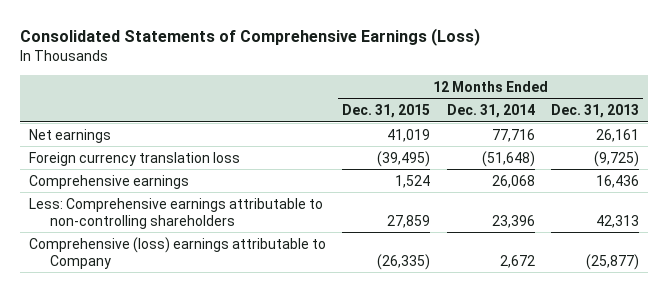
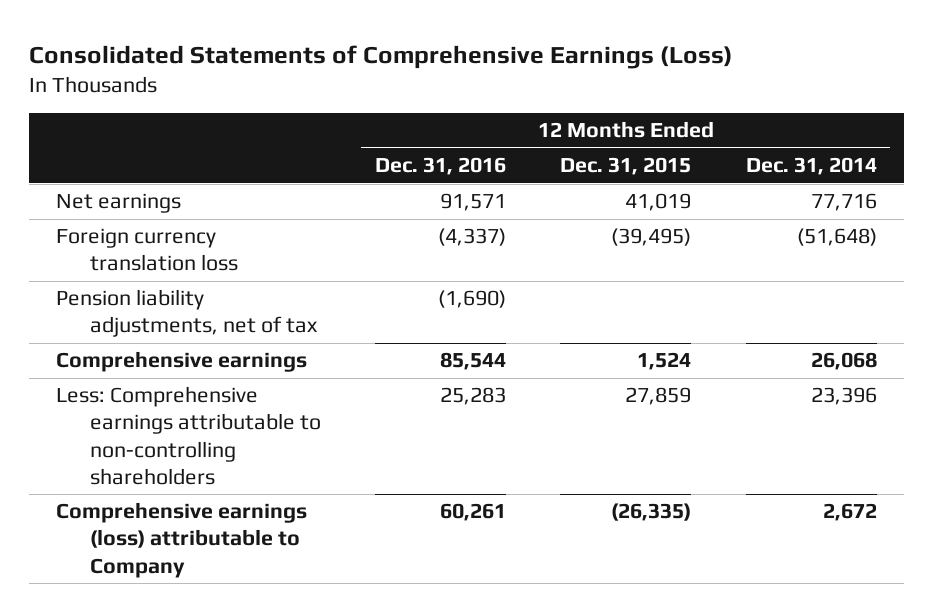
[551,104,640,119] Dec. 31, 2013 -> none
none -> [375,157,507,176] Dec. 31, 2016
none -> [56,289,318,338] Pension liability adjustments, net of tax
[28,236,326,269] Comprehensive (loss) earnings attributable to Company -> [56,502,308,578] Comprehensive earnings (loss) attributable to Company

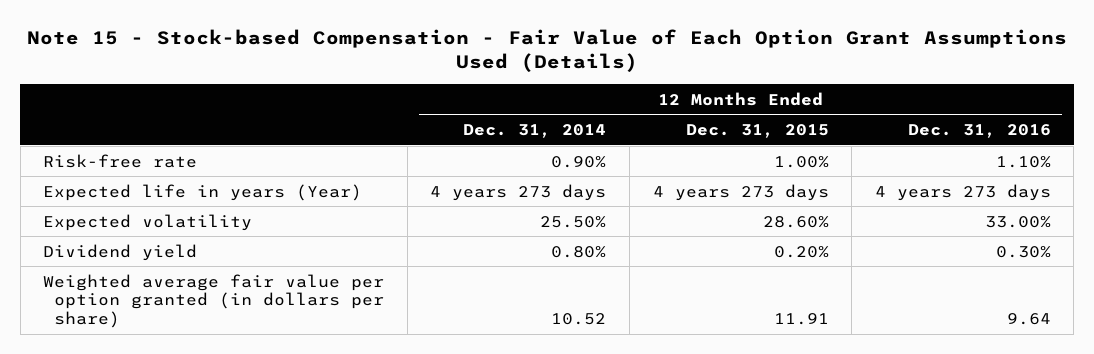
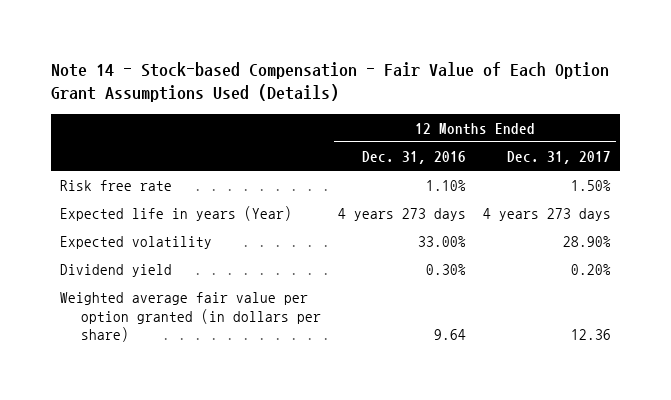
[26,29,1067,73] Note 15 - Stock-based Compensation - Fair Value of Each Option Grant Assumptions Used (Details) -> [51,61,610,103] Note 14 - Stock-based Compensation - Fair Value of Each Option Grant Assumptions Used (Details)
[463,123,607,138] Dec. 31, 2014 -> none
[685,123,829,138] Dec. 31, 2015 -> none
none -> [507,150,612,164] Dec. 31, 2017
[43,153,198,168] Risk-free rate -> [59,179,172,191] Risk free rate

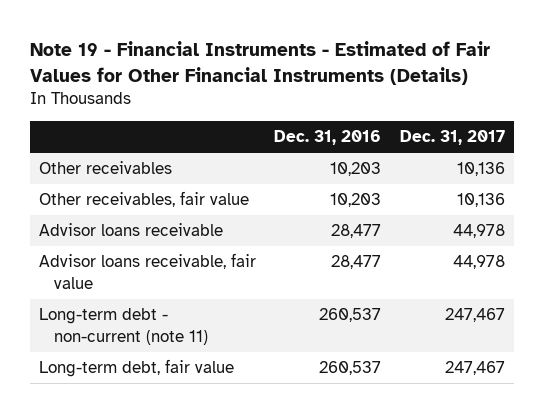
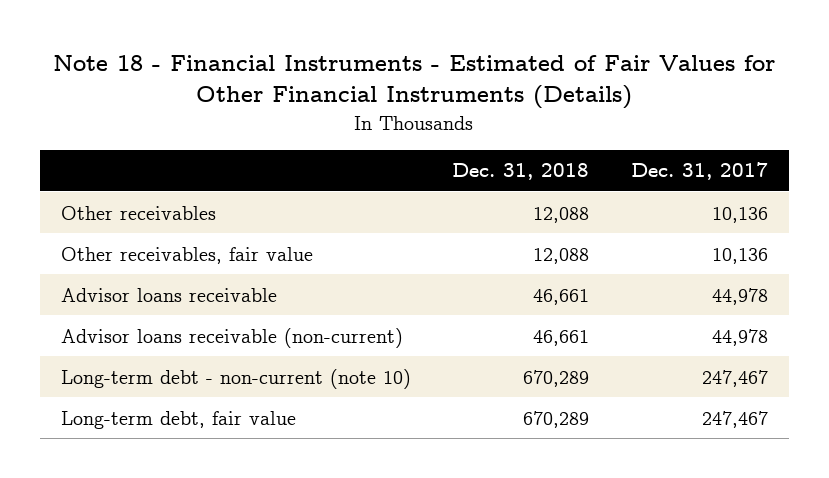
[29,40,490,85] Note 19 - Financial Instruments - Estimated of Fair Values for Other Financial Instruments (Details) -> [53,55,776,110] Note 18 - Financial Instruments - Estimated of Fair Values for Other Financial Instruments (Details)
[274,130,382,146] Dec. 31, 2016 -> none
none -> [452,163,590,181] Dec. 31, 2018
[38,253,256,290] Advisor loans receivable, fair value -> [60,327,403,348] Advisor loans receivable (non-current)
[38,308,208,346] Long-term debt - non-current (note 11) -> [60,368,411,389] Long-term debt - non-current (note 10)

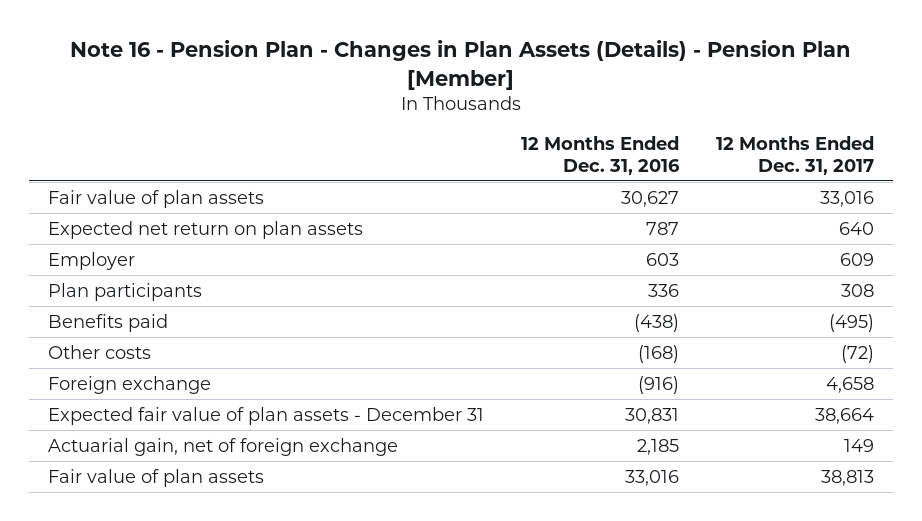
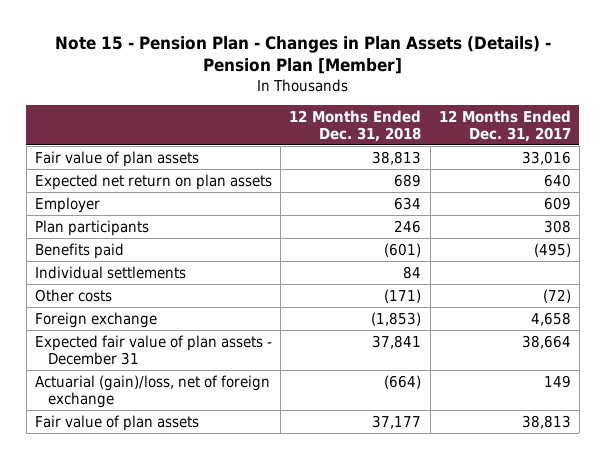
[70,40,852,90] Note 16 - Pension Plan - Changes in Plan Assets (Details) - Pension Plan [Member] -> [54,35,551,75] Note 15 - Pension Plan - Changes in Plan Assets (Details) - Pension Plan [Member]
[521,136,681,175] 12 Months Ended Dec. 31, 2016 -> none
none -> [289,109,422,142] 12 Months Ended Dec. 31, 2018
none -> [35,265,187,279] Individual settlements
[47,437,398,456] Actuarial gain, net of foreign exchange -> [35,374,271,408] Actuarial (gain)/loss, net of foreign exchange

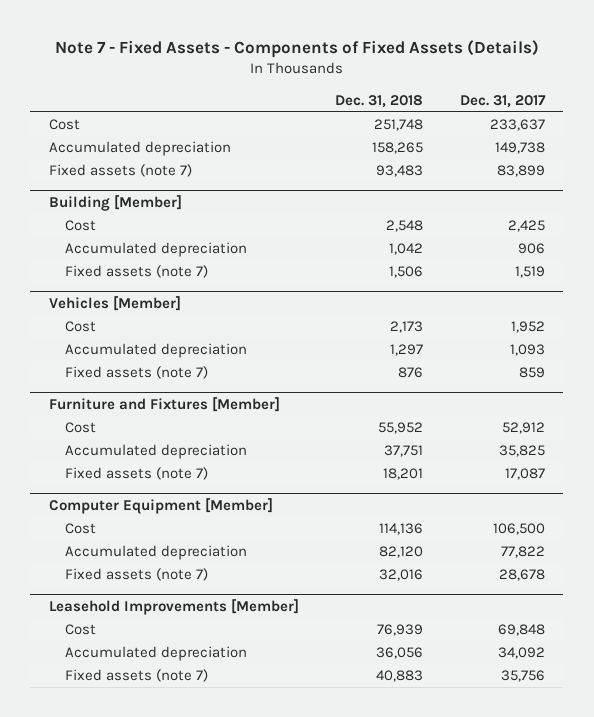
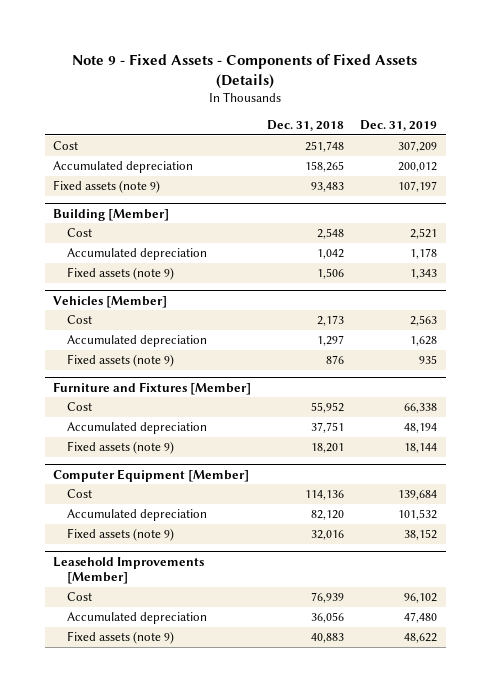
[54,40,539,59] Note 7 - Fixed Assets - Components of Fixed Assets (Details) -> [72,53,418,89] Note 9 - Fixed Assets - Components of Fixed Assets (Details)
[460,94,547,108] Dec. 31, 2017 -> none
none -> [360,119,438,131] Dec. 31, 2019
[48,164,192,178] Fixed assets (note 7) -> [52,180,160,194] Fixed assets (note 9)
[64,265,208,279] Fixed assets (note 7) -> [67,267,175,281] Fixed assets (note 9)
[64,366,208,380] Fixed assets (note 7) -> [67,354,175,368] Fixed assets (note 9)
[64,467,208,481] Fixed assets (note 7) -> [67,441,175,455] Fixed assets (note 9)
[64,568,208,582] Fixed assets (note 7) -> [67,528,175,542] Fixed assets (note 9)
[64,669,208,683] Fixed assets (note 7) -> [67,631,175,645] Fixed assets (note 9)

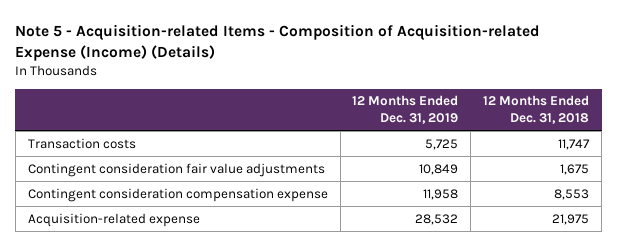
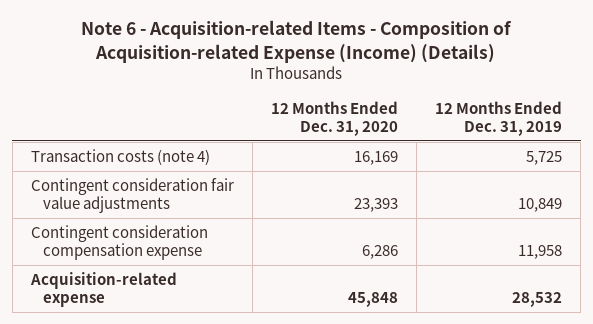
[15,24,541,62] Note 5 - Acquisition-related Items - Composition of Acquisition-related Expense (Income) (Details) -> [81,20,513,63] Note 6 - Acquisition-related Items - Composition of Acquisition-related Expense (Income) (Details)
[483,95,590,125] 12 Months Ended Dec. 31, 2018 -> none
none -> [270,101,398,136] 12 Months Ended Dec. 31, 2020
[27,137,136,149] Transaction costs -> [30,149,210,166] Transaction costs (note 4)

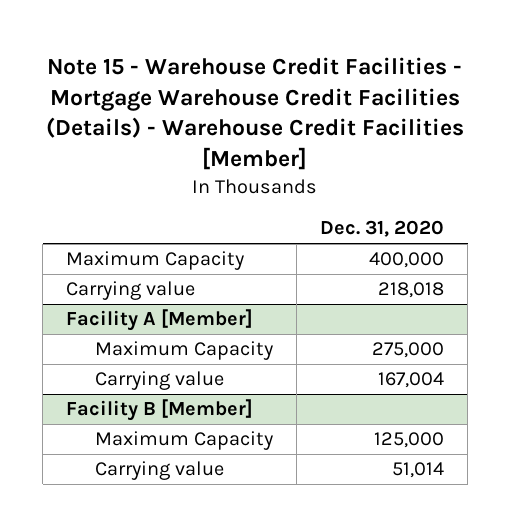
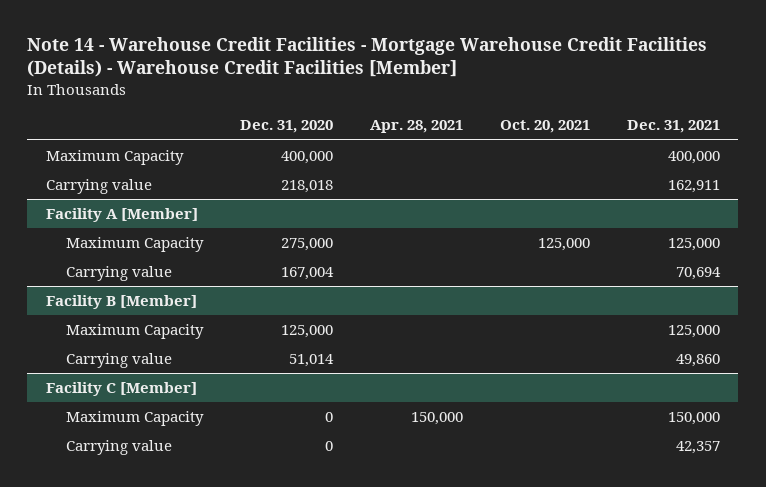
[46,56,465,171] Note 15 - Warehouse Credit Facilities - Mortgage Warehouse Credit Facilities (Details) - Warehouse Credit Facilities [Member] -> [27,36,708,78] Note 14 - Warehouse Credit Facilities - Mortgage Warehouse Credit Facilities (Details) - Warehouse Credit Facilities [Member]
none -> [369,120,463,134] Apr. 28, 2021
none -> [499,120,590,134] Oct. 20, 2021
none -> [626,120,720,134] Dec. 31, 2021
none -> [45,382,197,397] Facility C [Member]
none -> [65,411,204,427] Maximum Capacity
none -> [65,440,172,456] Carrying value

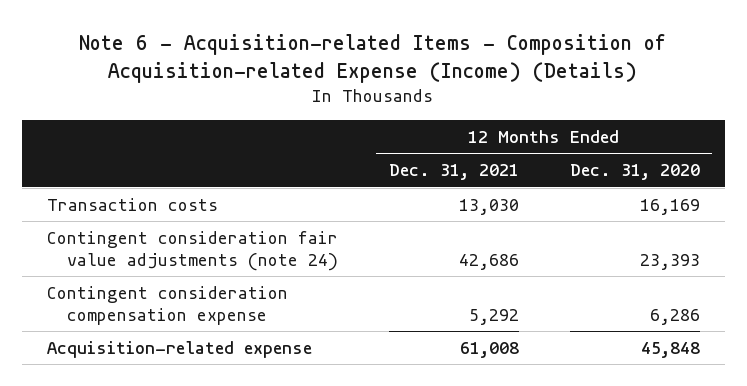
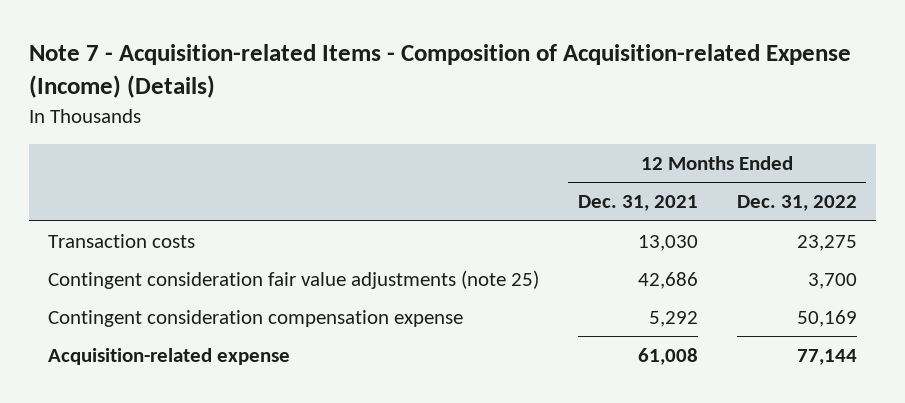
[79,33,667,83] Note 6 - Acquisition-related Items - Composition of Acquisition-related Expense (Income) (Details) -> [28,44,851,99] Note 7 - Acquisition-related Items - Composition of Acquisition-related Expense (Income) (Details)
[569,164,700,181] Dec. 31, 2020 -> none
none -> [736,195,857,212] Dec. 31, 2022
[47,230,339,271] Contingent consideration fair value adjustments (note 24) -> [47,270,539,290] Contingent consideration fair value adjustments (note 25)

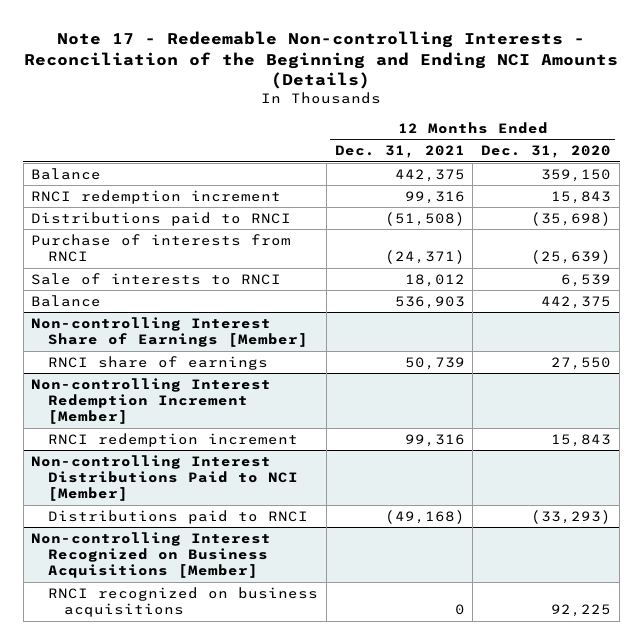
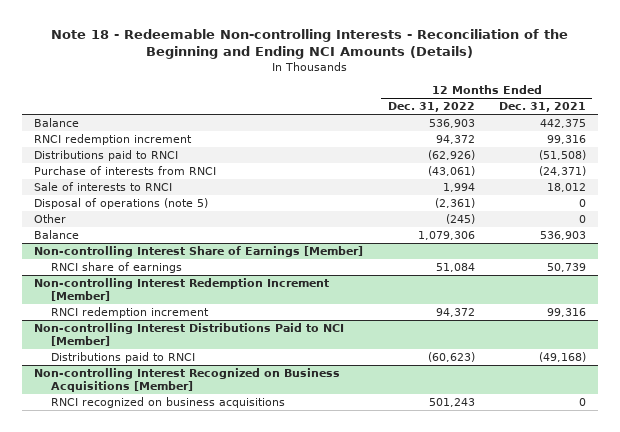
[24,30,619,90] Note 17 - Redeemable Non-controlling Interests - Reconciliation of the Beginning and Ending NCI Amounts (Details) -> [51,28,569,60] Note 18 - Redeemable Non-controlling Interests - Reconciliation of the Beginning and Ending NCI Amounts (Details)
[481,145,612,159] Dec. 31, 2020 -> none
none -> [387,102,475,113] Dec. 31, 2022
none -> [34,198,209,210] Disposal of operations (note 5)
none -> [34,214,67,224] Other

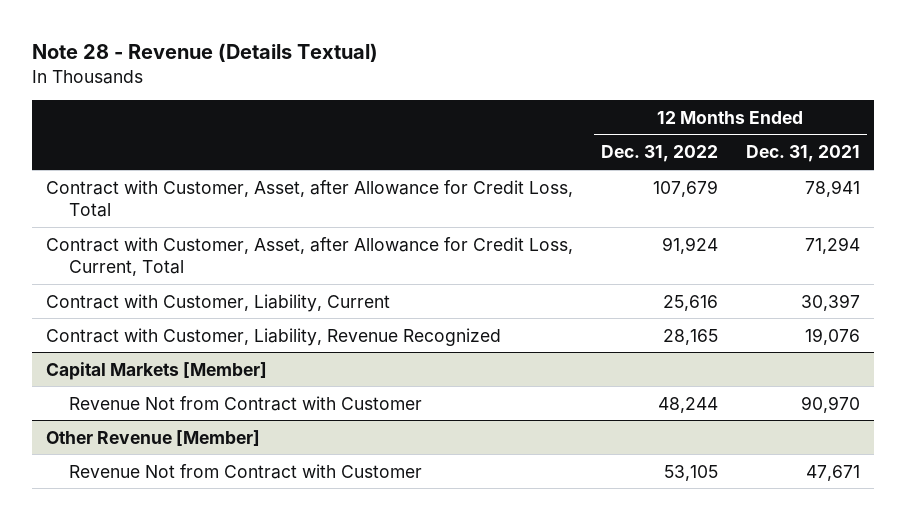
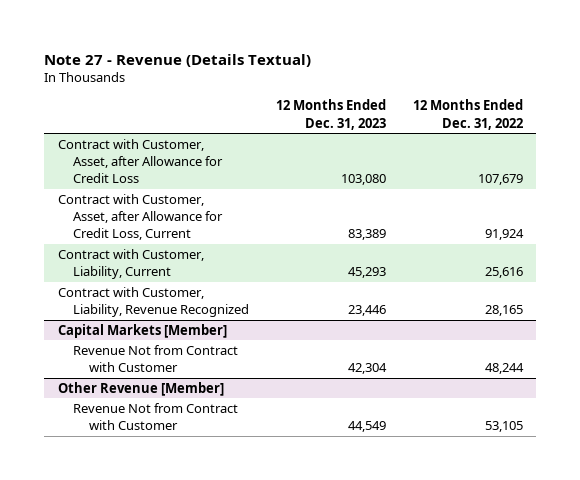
[32,43,379,63] Note 28 - Revenue (Details Textual) -> [44,53,312,67] Note 27 - Revenue (Details Textual)
[745,145,860,163] Dec. 31, 2021 -> none
none -> [275,99,386,130] 12 Months Ended Dec. 31, 2023
[45,179,573,218] Contract with Customer, Asset, after Allowance for Credit Loss, Total -> [57,138,224,184] Contract with Customer, Asset, after Allowance for Credit Loss
[45,236,573,277] Contract with Customer, Asset, after Allowance for Credit Loss, Current, Total -> [57,193,224,241] Contract with Customer, Asset, after Allowance for Credit Loss, Current

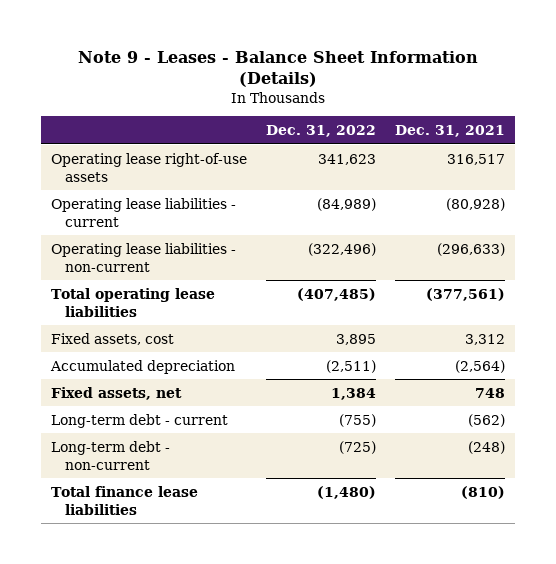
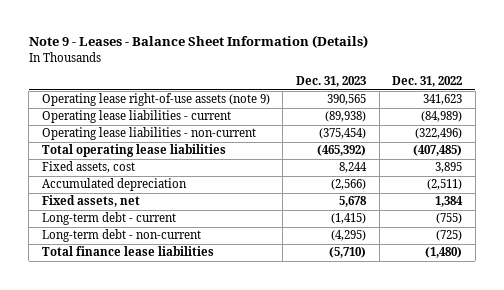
[395,125,506,138] Dec. 31, 2021 -> none
none -> [296,76,367,88] Dec. 31, 2023
[50,152,247,182] Operating lease right-of-use assets -> [41,93,270,107] Operating lease right-of-use assets (note 9)

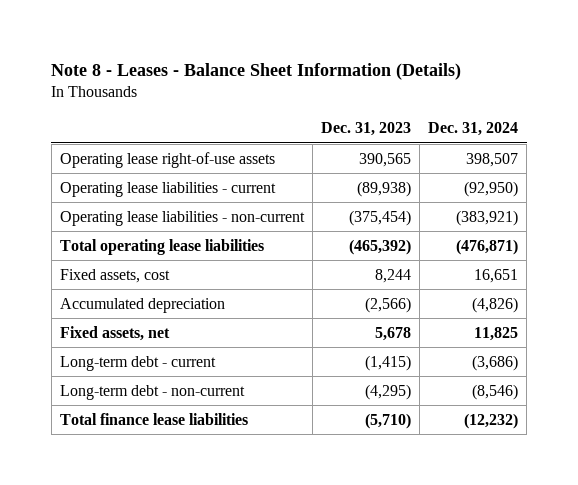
[28,35,368,49] Note 9 - Leases - Balance Sheet Information (Details) -> [51,62,462,80] Note 8 - Leases - Balance Sheet Information (Details)
[392,76,463,88] Dec. 31, 2022 -> none
none -> [428,121,519,136] Dec. 31, 2024
[41,93,270,107] Operating lease right-of-use assets (note 9) -> [59,151,275,168] Operating lease right-of-use assets

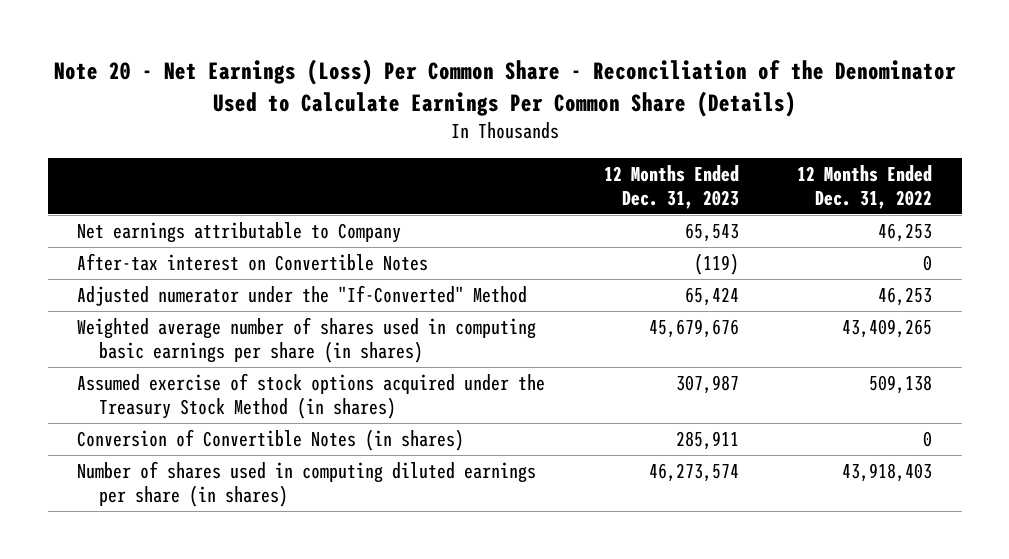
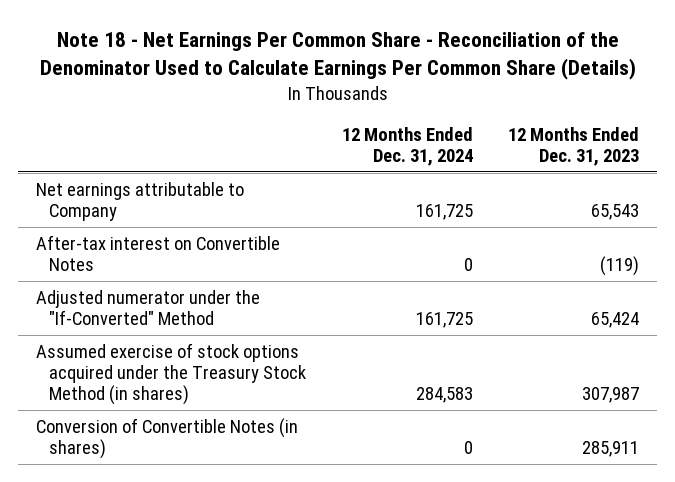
[53,59,956,117] Note 20 - Net Earnings (Loss) Per Common Share - Reconciliation of the Denominator Used to Calculate Earnings Per Common Share (Details) -> [39,31,636,80] Note 18 - Net Earnings Per Common Share - Reconciliation of the Denominator Used to Calculate Earnings Per Common Share (Details)
[797,165,933,209] 12 Months Ended Dec. 31, 2022 -> none
none -> [341,126,473,166] 12 Months Ended Dec. 31, 2024
[77,317,537,363] Weighted average number of shares used in computing basic earnings per share (in shares) -> none
[77,461,537,507] Number of shares used in computing diluted earnings per share (in shares) -> none

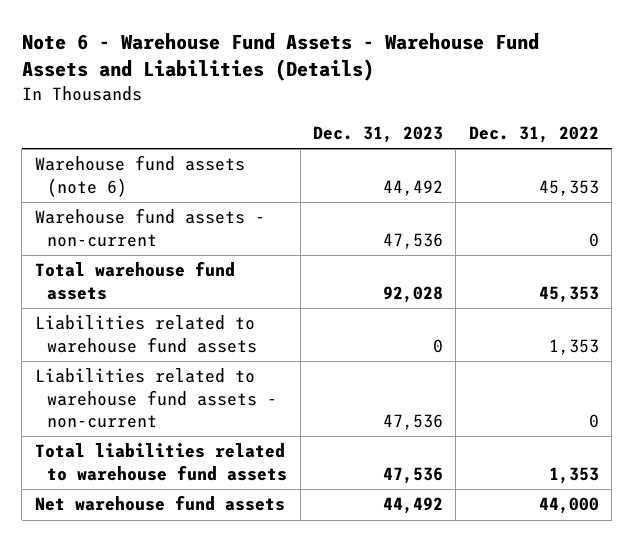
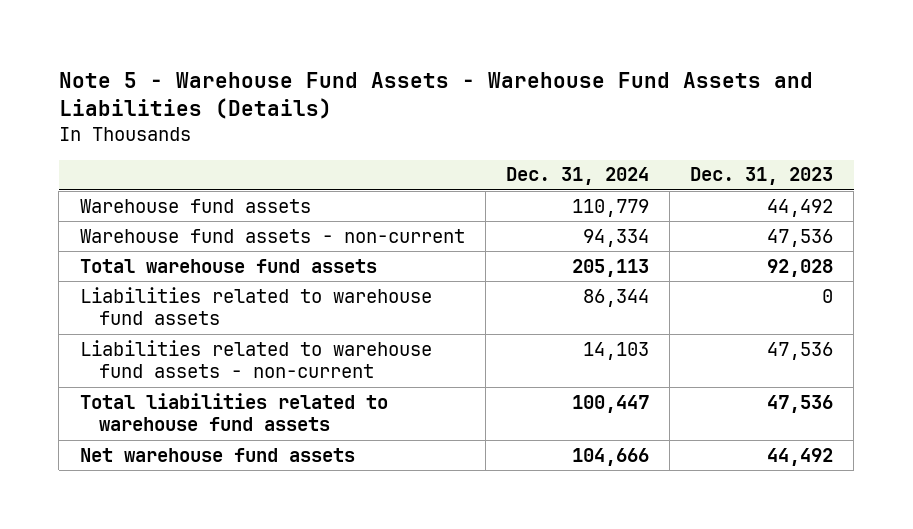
[21,33,539,82] Note 6 - Warehouse Fund Assets - Warehouse Fund Assets and Liabilities (Details) -> [58,71,813,120] Note 5 - Warehouse Fund Assets - Warehouse Fund Assets and Liabilities (Details)
[468,126,599,144] Dec. 31, 2022 -> none
none -> [505,167,649,186] Dec. 31, 2024
[34,155,245,197] Warehouse fund assets (note 6) -> [79,198,311,213] Warehouse fund assets

